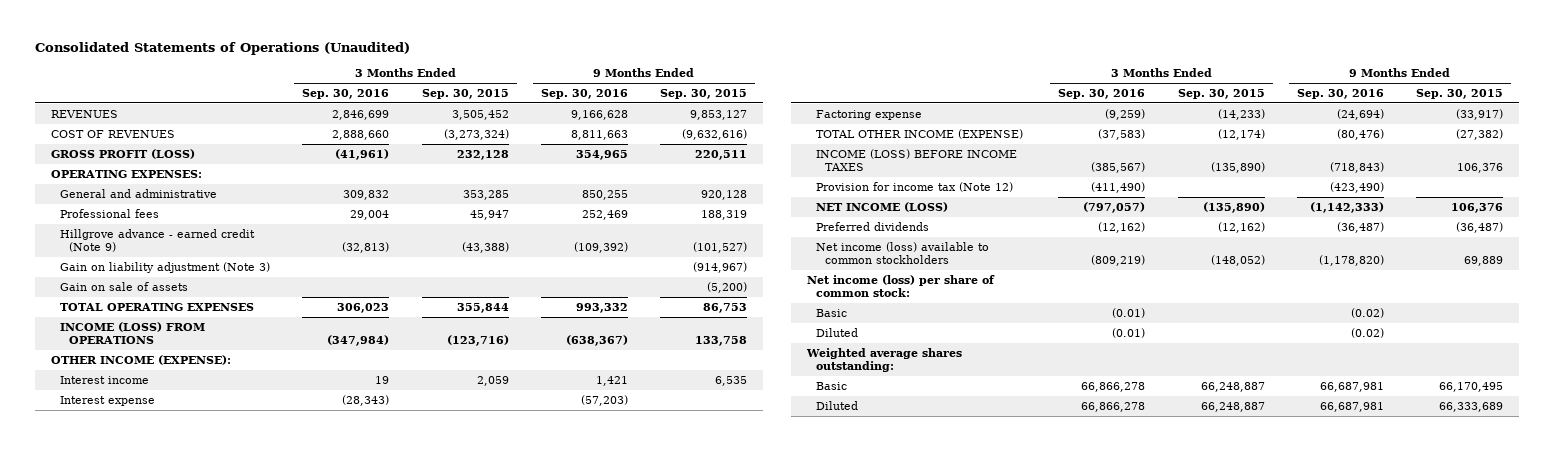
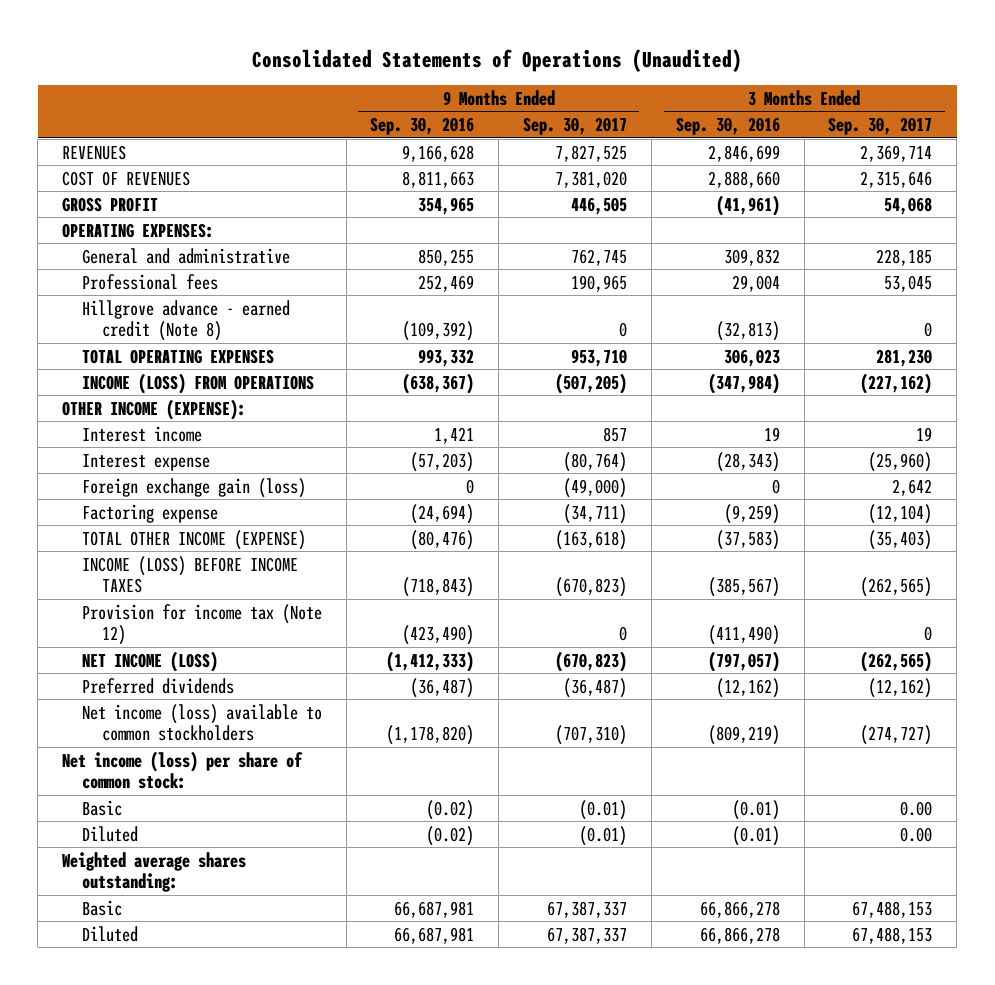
[421,89,509,100] Sep. 30, 2015 -> none
[660,89,748,100] Sep. 30, 2015 -> none
none -> [523,117,628,136] Sep. 30, 2017
none -> [828,117,933,136] Sep. 30, 2017
[51,148,196,159] GROSS PROFIT (LOSS) -> [62,196,159,212] GROSS PROFIT
[60,261,271,273] Gain on liability adjustment (Note 3) -> none
[60,281,189,291] Gain on sale of assets -> none
[60,228,256,252] Hillgrove advance - earned credit (Note 9) -> [81,299,290,342] Hillgrove advance - earned credit (Note 8)
none -> [81,477,306,498] Foreign exchange gain (loss)
[1309,201,1384,213] (1,142,333) -> [386,650,475,672] (1,412,333)

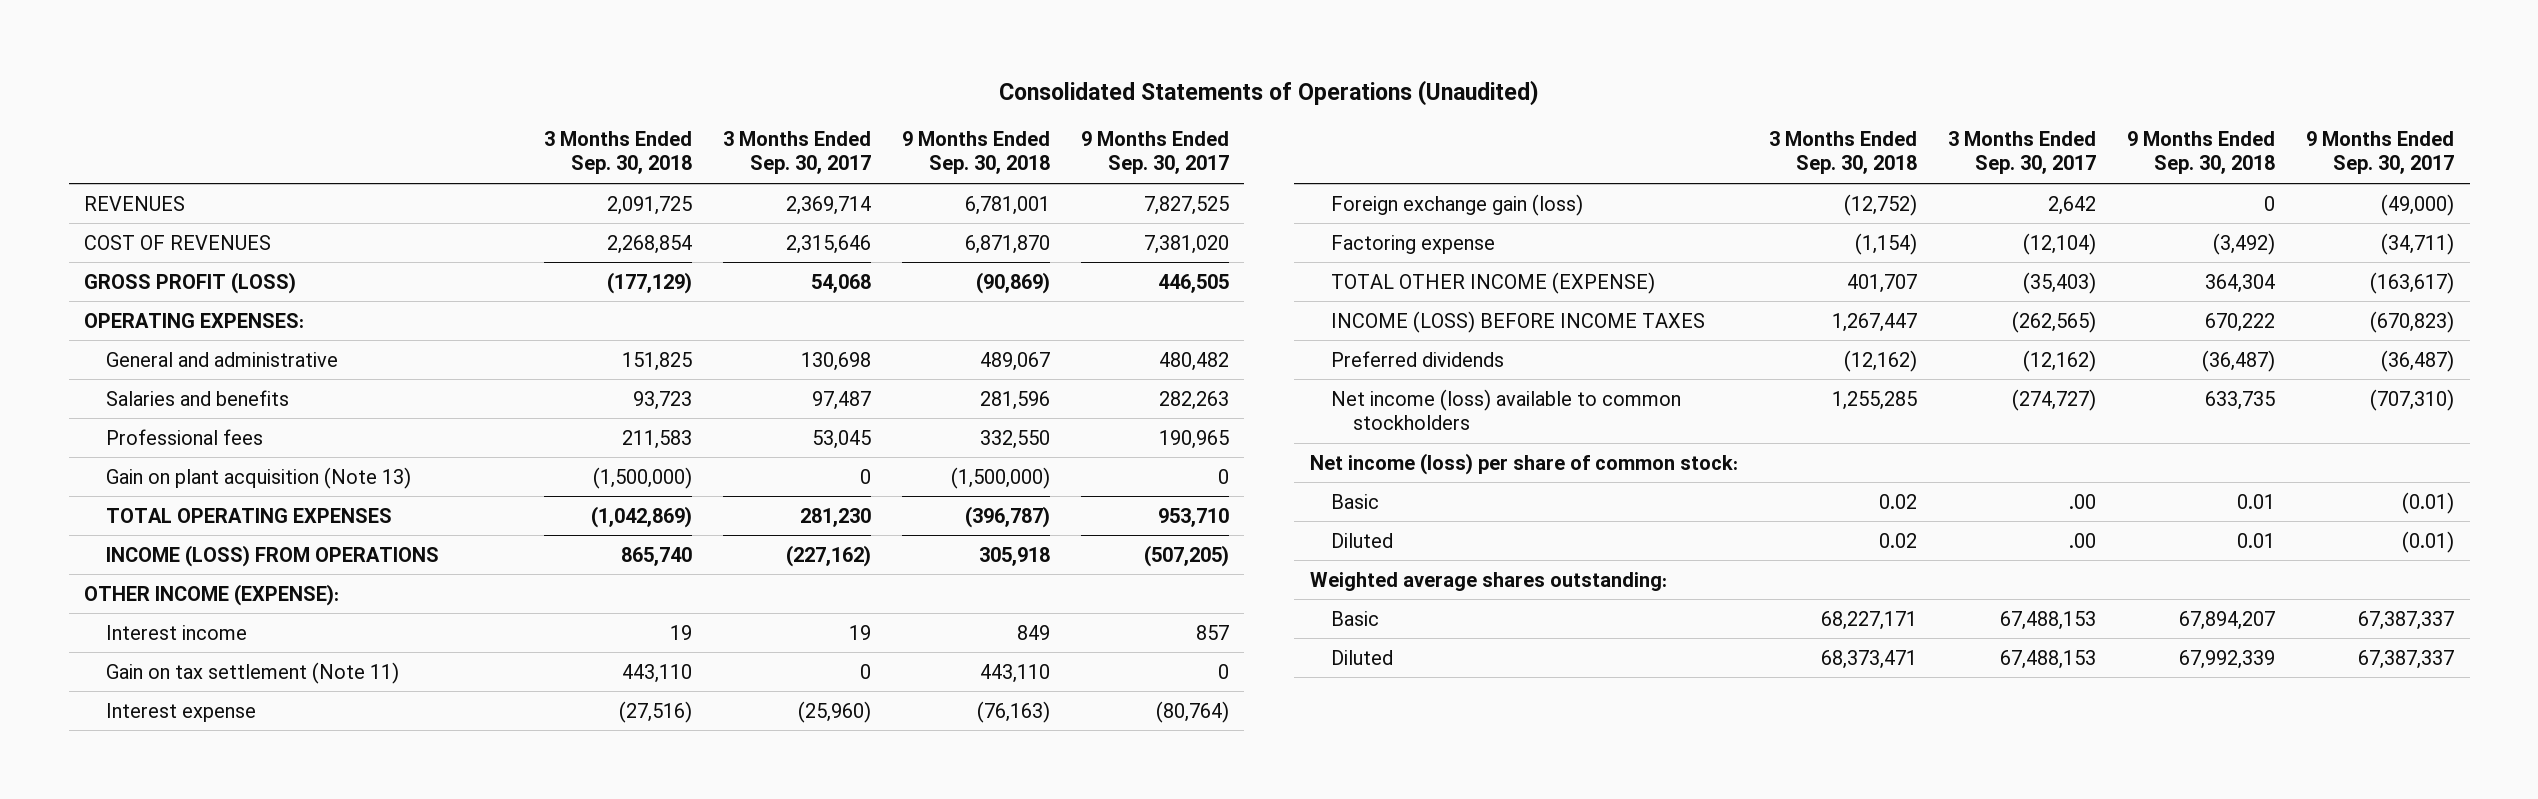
[370,117,475,136] Sep. 30, 2016 -> none
[675,117,780,136] Sep. 30, 2016 -> none
none -> [543,131,692,175] 3 Months Ended Sep. 30, 2018
none -> [901,131,1050,175] 9 Months Ended Sep. 30, 2018
[62,196,159,212] GROSS PROFIT -> [84,271,297,294] GROSS PROFIT (LOSS)
[571,248,628,266] 762,745 -> [1158,351,1229,371] 480,482
[876,248,933,266] 228,185 -> [800,351,871,371] 130,698
none -> [106,389,290,406] Salaries and benefits
[81,299,290,342] Hillgrove advance - earned credit (Note 8) -> none
none -> [106,466,412,489] Gain on plant acquisition (Note 13)
none -> [106,661,400,684] Gain on tax settlement (Note 11)
[555,529,628,550] (163,618) -> [2369,271,2454,294] (163,617)
[81,603,322,646] Provision for income tax (Note 12) -> none
[81,650,218,672] NET INCOME (LOSS) -> none
[900,800,933,816] 0.00 -> [2068,493,2096,509] .00
[900,826,933,842] 0.00 -> [2068,532,2096,548] .00

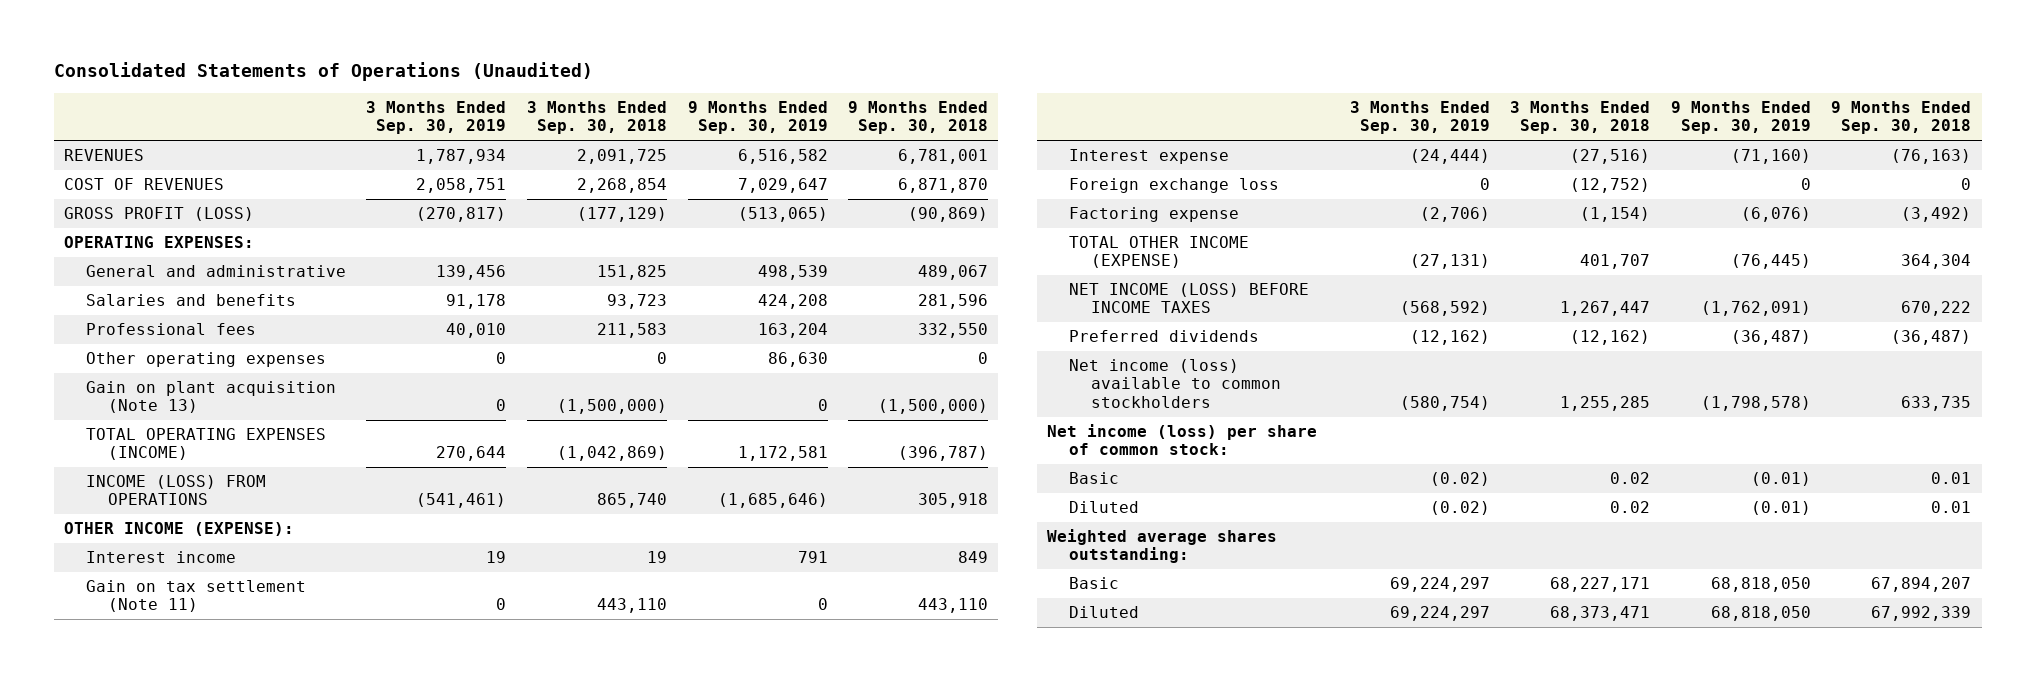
[722,131,871,175] 3 Months Ended Sep. 30, 2017 -> none
[1080,131,1229,175] 9 Months Ended Sep. 30, 2017 -> none
none -> [366,101,507,135] 3 Months Ended Sep. 30, 2019
none -> [687,101,828,135] 9 Months Ended Sep. 30, 2019
none -> [85,352,326,368] Other operating expenses
[106,507,393,523] TOTAL OPERATING EXPENSES -> [85,428,326,461] TOTAL OPERATING EXPENSES (INCOME)
[1331,193,1584,216] Foreign exchange gain (loss) -> [1068,178,1279,194] Foreign exchange loss
[1331,310,1706,333] INCOME (LOSS) BEFORE INCOME TAXES -> [1068,283,1309,314] NET INCOME (LOSS) BEFORE INCOME TAXES

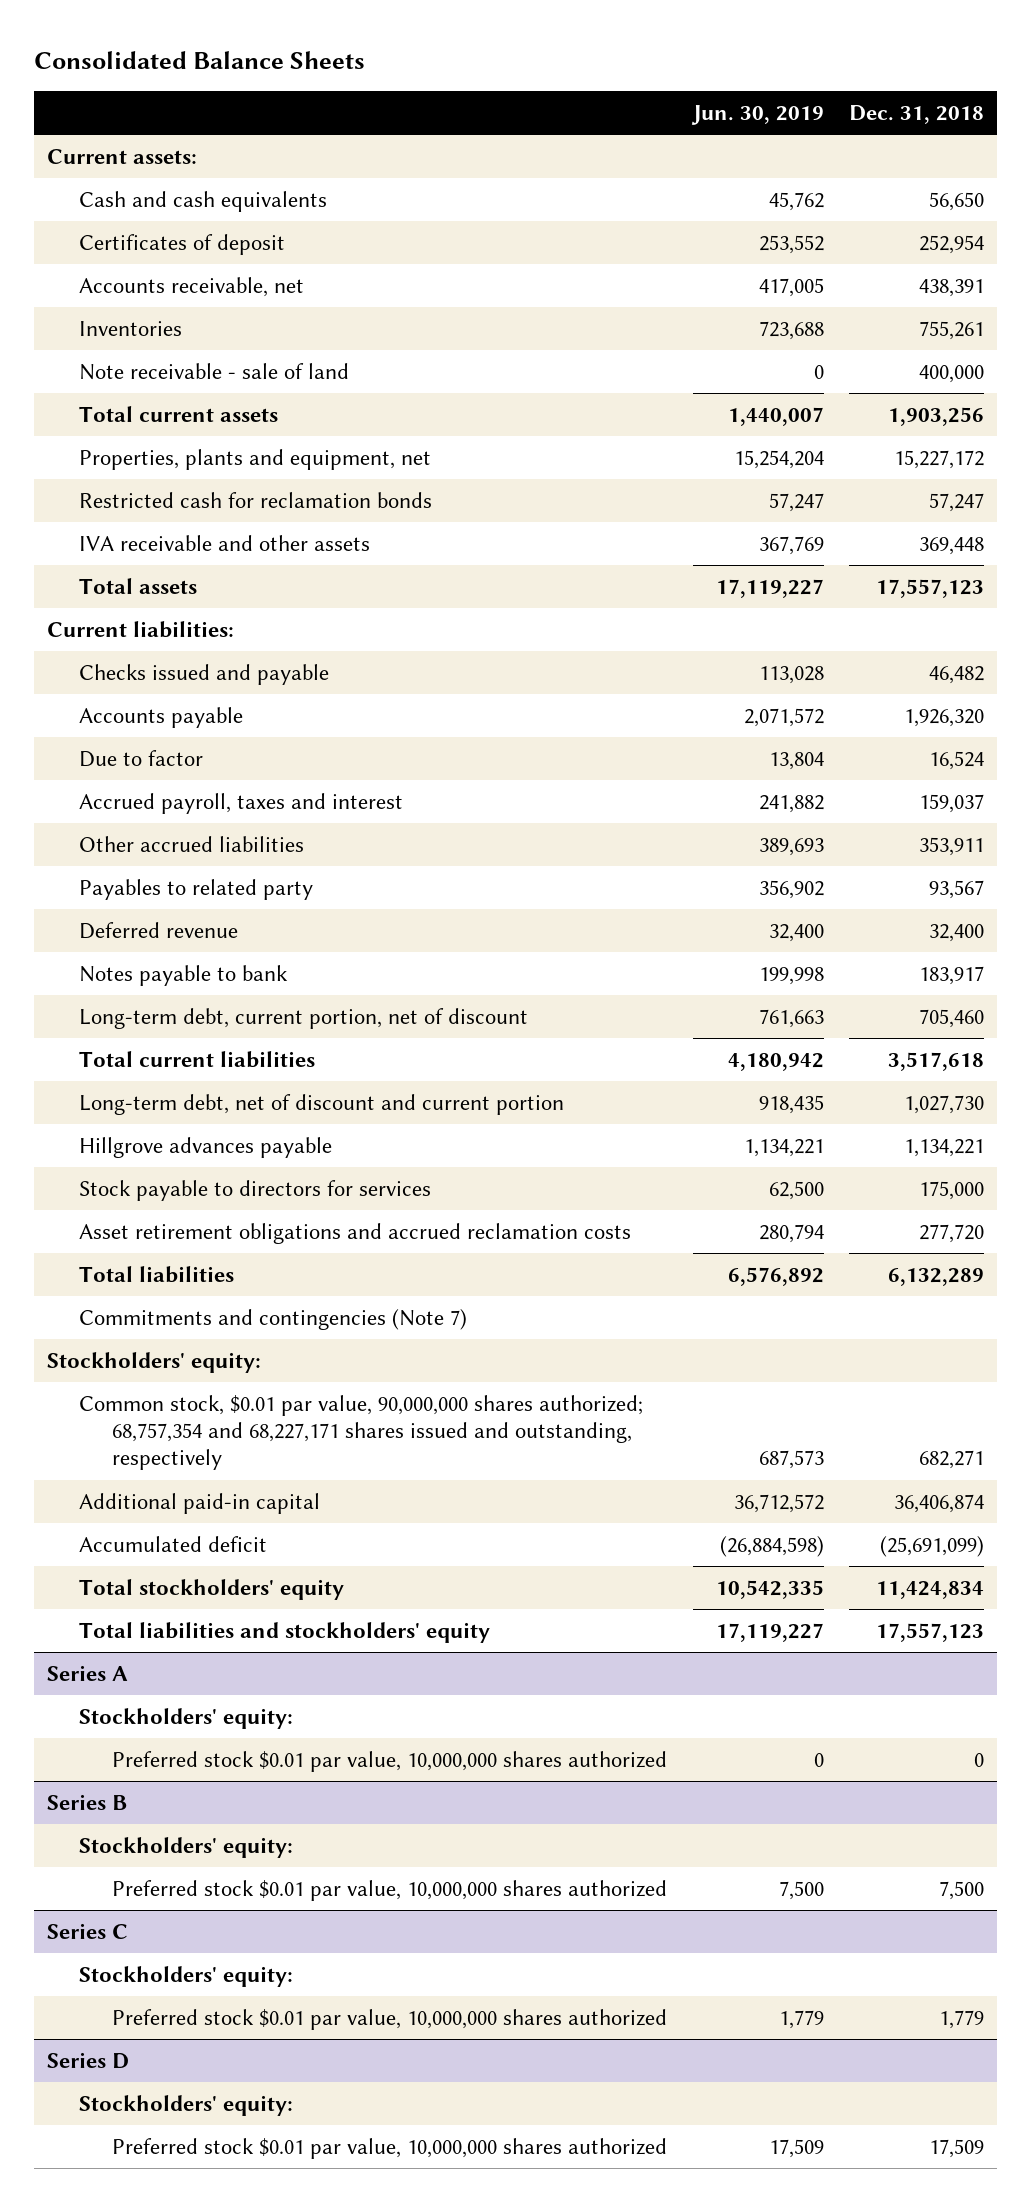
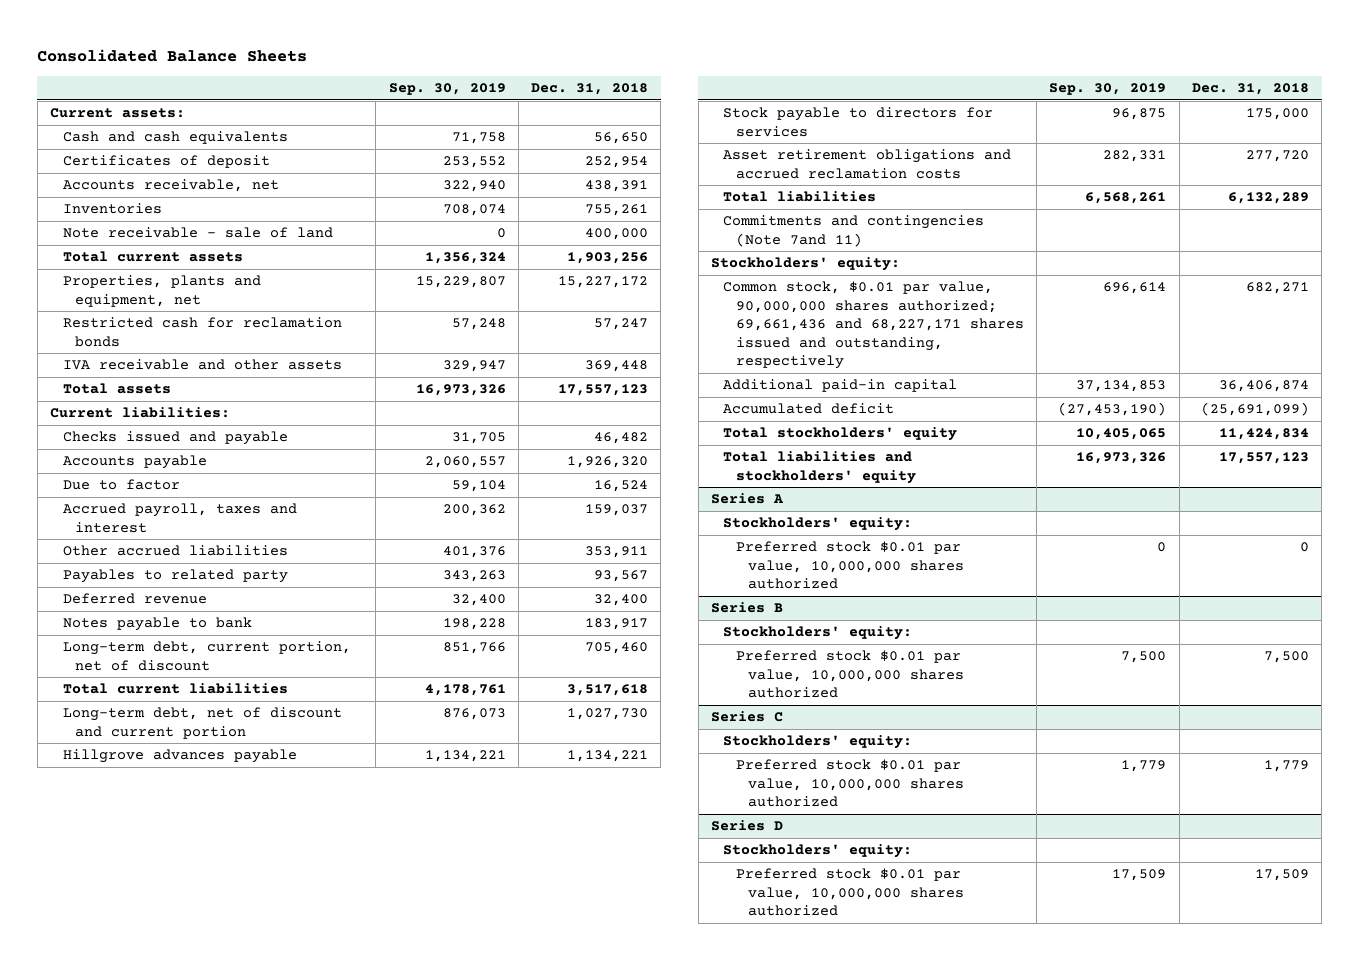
[690,104,824,125] Jun. 30, 2019 -> none
none -> [388,82,506,95] Sep. 30, 2019
[79,1308,468,1330] Commitments and contingencies (Note 7) -> [723,215,985,247] Commitments and contingencies (Note 7and 11)
[79,1394,644,1471] Common stock, $0.01 par value, 90,000,000 shares authorized; 68,757,354 and 68,227,171 shares issued and outstanding, respectively -> [723,281,1024,370] Common stock, $0.01 par value, 90,000,000 shares authorized; 69,661,436 and 68,227,171 shares issued and outstanding, respectively

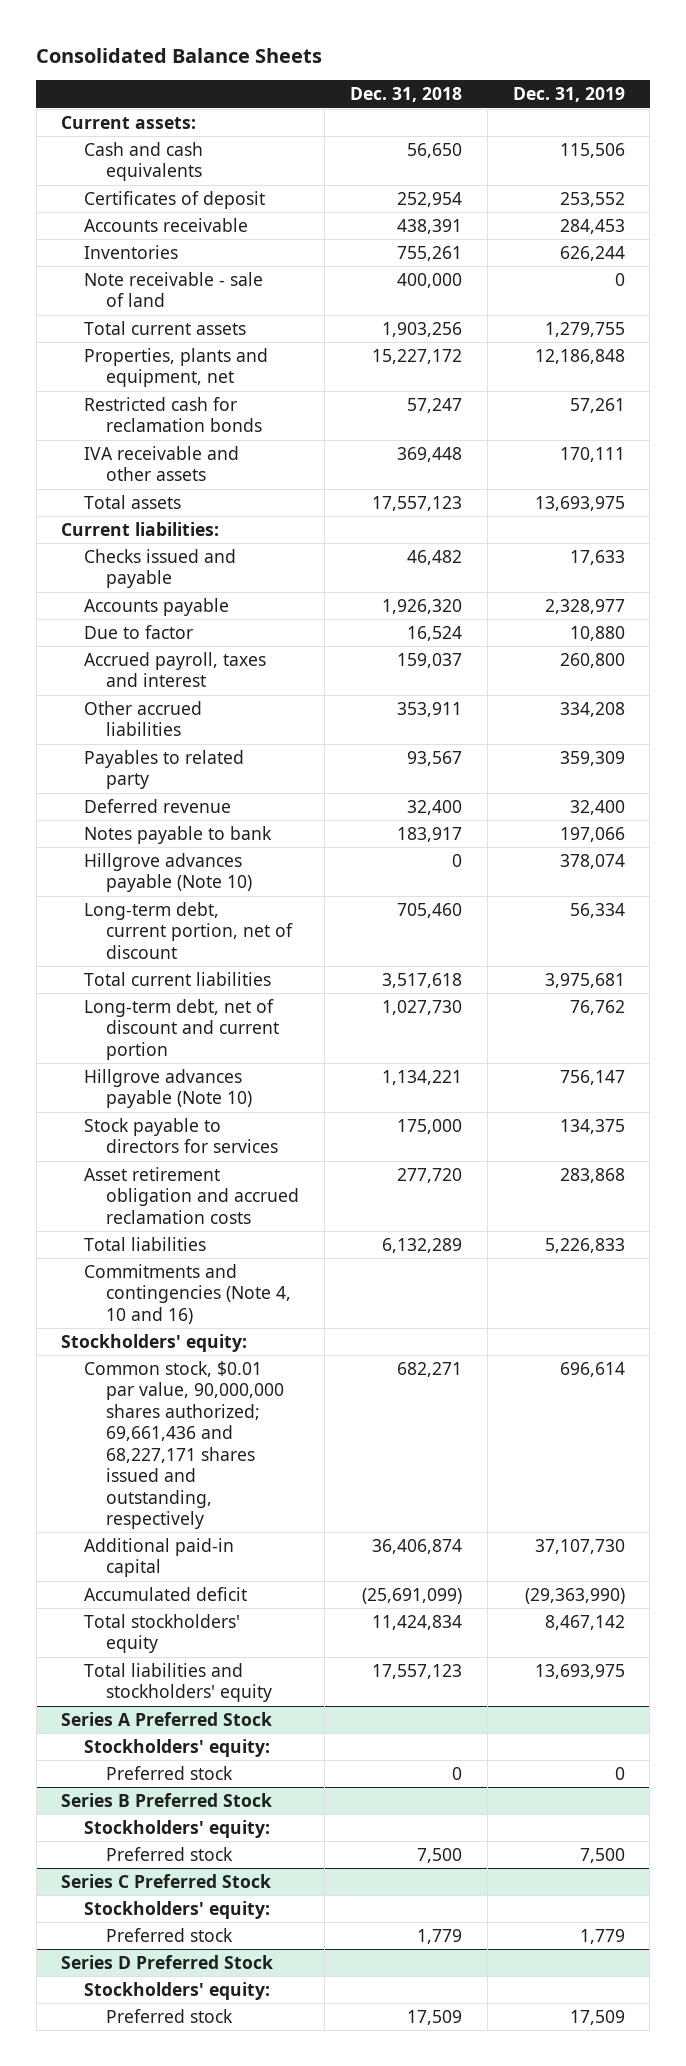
[388,82,506,95] Sep. 30, 2019 -> none
none -> [512,87,625,103] Dec. 31, 2019
[62,179,279,193] Accounts receivable, net -> [83,217,248,232] Accounts receivable
none -> [83,852,252,893] Hillgrove advances payable (Note 10)
[62,749,297,764] Hillgrove advances payable -> [83,1068,252,1109] Hillgrove advances payable (Note 10)
[723,149,1012,179] Asset retirement obligations and accrued reclamation costs -> [83,1166,299,1224] Asset retirement obligation and accrued reclamation costs
[723,215,985,247] Commitments and contingencies (Note 7and 11) -> [83,1263,291,1324] Commitments and contingencies (Note 4, 10 and 16)
[710,493,784,505] Series A -> [61,1711,273,1726] Series A Preferred Stock
[735,541,965,590] Preferred stock $0.01 par value, 10,000,000 shares authorized -> [105,1765,233,1780] Preferred stock
[710,602,783,614] Series B -> [61,1792,273,1807] Series B Preferred Stock
[735,650,965,699] Preferred stock $0.01 par value, 10,000,000 shares authorized -> [105,1846,233,1861] Preferred stock
[710,711,783,723] Series C -> [61,1873,272,1888] Series C Preferred Stock
[735,759,965,808] Preferred stock $0.01 par value, 10,000,000 shares authorized -> [105,1927,233,1942] Preferred stock
[710,820,783,832] Series D -> [61,1954,274,1969] Series D Preferred Stock
[735,868,965,917] Preferred stock $0.01 par value, 10,000,000 shares authorized -> [105,2008,233,2023] Preferred stock

